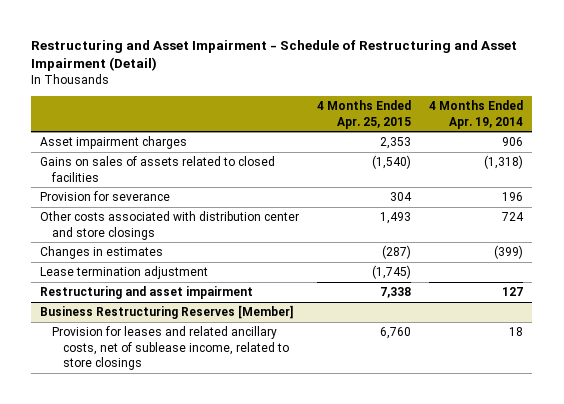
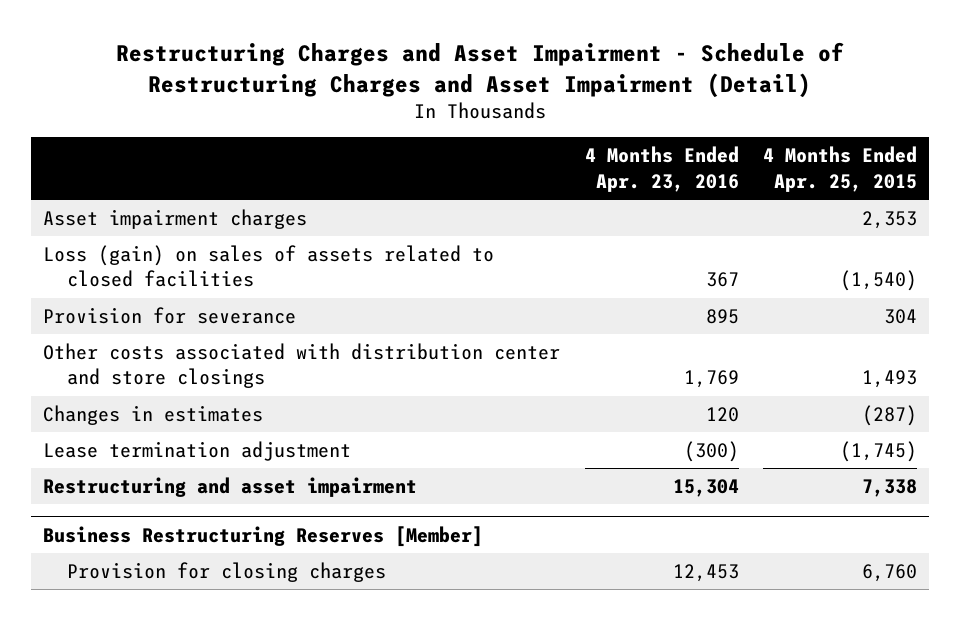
[31,39,518,72] Restructuring and Asset Impairment - Schedule of Restructuring and Asset Impairment (Detail) -> [116,42,845,98] Restructuring Charges and Asset Impairment - Schedule of Restructuring Charges and Asset Impairment (Detail)
[429,100,524,129] 4 Months Ended Apr. 19, 2014 -> none
none -> [584,146,739,192] 4 Months Ended Apr. 23, 2016
[40,156,276,182] Gains on sales of assets related to closed facilities -> [43,245,495,288] Loss (gain) on sales of assets related to closed facilities
[51,326,289,370] Provision for leases and related ancillary costs, net of sublease income, related to store closings -> [67,562,387,583] Provision for closing charges

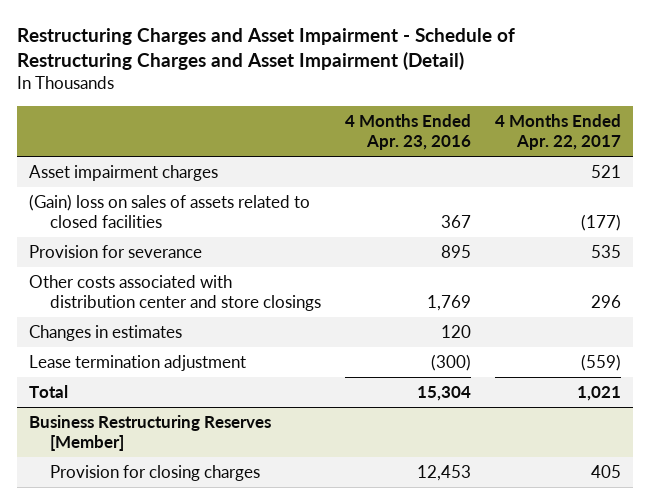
[763,146,918,192] 4 Months Ended Apr. 25, 2015 -> none
none -> [495,113,622,150] 4 Months Ended Apr. 22, 2017
[43,245,495,288] Loss (gain) on sales of assets related to closed facilities -> [28,194,310,229] (Gain) loss on sales of assets related to closed facilities
[43,477,418,498] Restructuring and asset impairment -> [28,385,68,399] Total

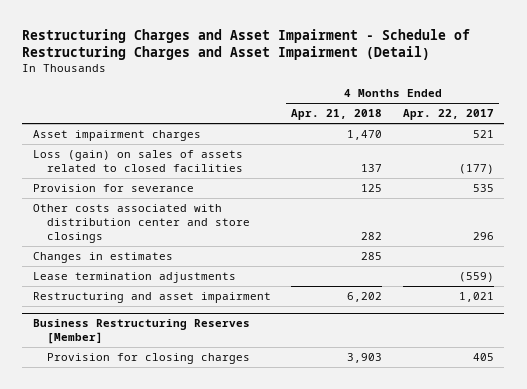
[345,113,472,150] 4 Months Ended Apr. 23, 2016 -> none
none -> [291,109,383,121] Apr. 21, 2018
[28,194,310,229] (Gain) loss on sales of assets related to closed facilities -> [32,149,244,173] Loss (gain) on sales of assets related to closed facilities
[28,355,246,372] Lease termination adjustment -> [32,271,236,283] Lease termination adjustments
[28,385,68,399] Total -> [32,291,271,303] Restructuring and asset impairment

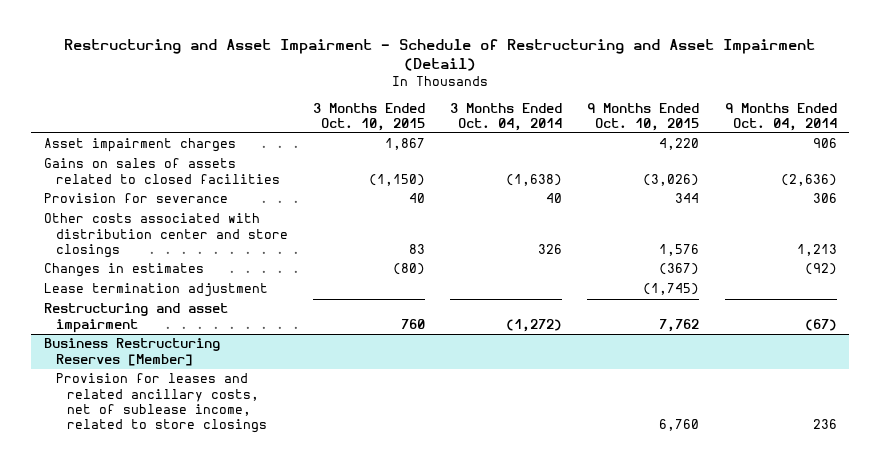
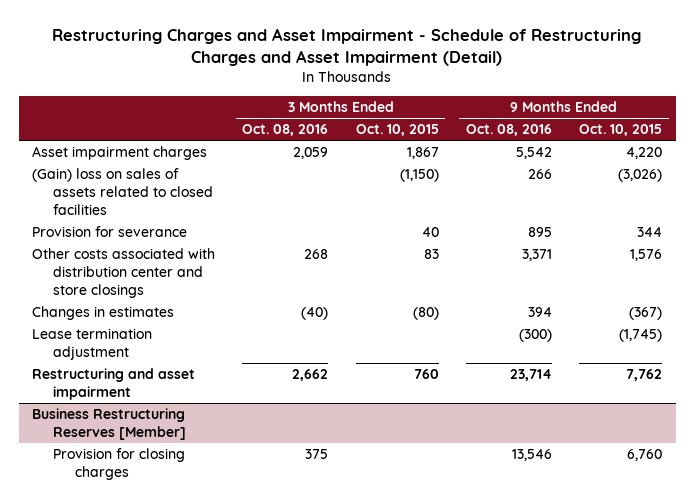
[64,39,816,72] Restructuring and Asset Impairment - Schedule of Restructuring and Asset Impairment (Detail) -> [52,27,642,66] Restructuring Charges and Asset Impairment - Schedule of Restructuring Charges and Asset Impairment (Detail)
[450,102,563,131] 3 Months Ended Oct. 04, 2014 -> none
[724,102,837,131] 9 Months Ended Oct. 04, 2014 -> none
none -> [242,124,329,137] Oct. 08, 2016
none -> [465,124,552,137] Oct. 08, 2016
[43,158,280,184] Gains on sales of assets related to closed facilities -> [32,167,214,215] (Gain) loss on sales of assets related to closed facilities
[55,373,268,434] Provision for leases and related ancillary costs, net of sublease income, related to store closings -> [53,447,186,480] Provision for closing charges

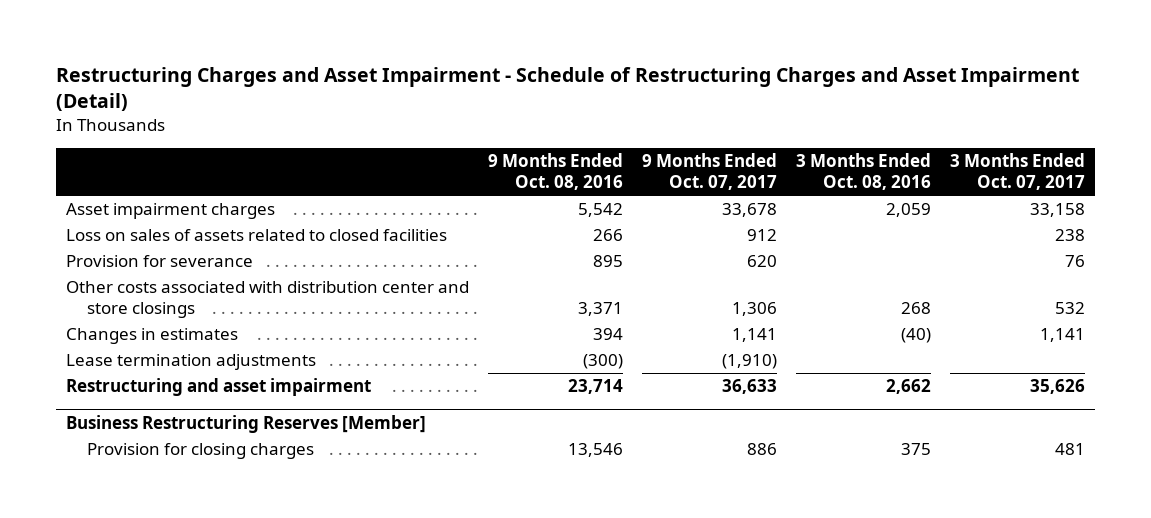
[355,124,439,137] Oct. 10, 2015 -> none
[578,124,662,137] Oct. 10, 2015 -> none
none -> [642,153,778,191] 9 Months Ended Oct. 07, 2017
none -> [950,153,1086,191] 3 Months Ended Oct. 07, 2017
[32,167,214,215] (Gain) loss on sales of assets related to closed facilities -> [65,229,447,242] Loss on sales of assets related to closed facilities
[32,327,153,360] Lease termination adjustment -> [65,354,316,371] Lease termination adjustments

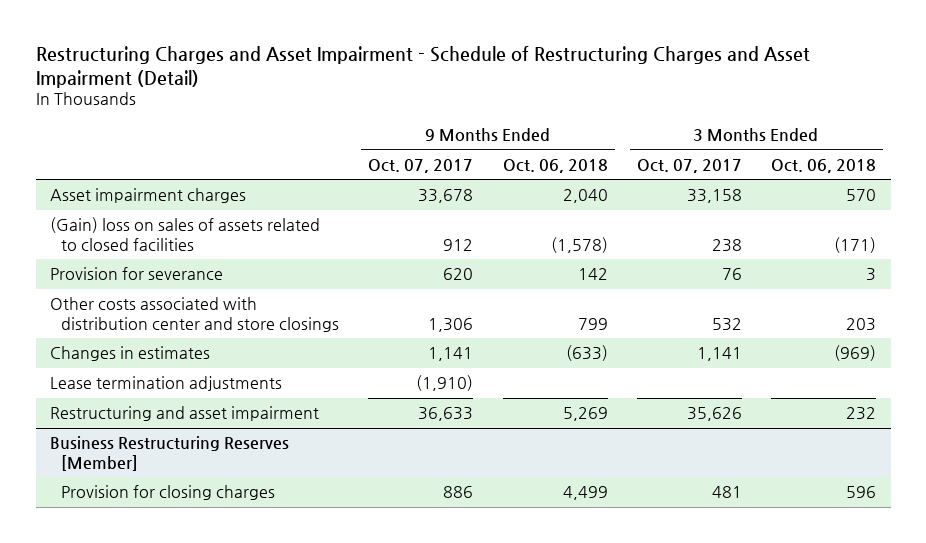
[487,153,623,191] 9 Months Ended Oct. 08, 2016 -> none
[796,153,932,191] 3 Months Ended Oct. 08, 2016 -> none
none -> [502,158,608,173] Oct. 06, 2018
none -> [771,158,877,173] Oct. 06, 2018
[65,229,447,242] Loss on sales of assets related to closed facilities -> [50,217,321,251] (Gain) loss on sales of assets related to closed facilities

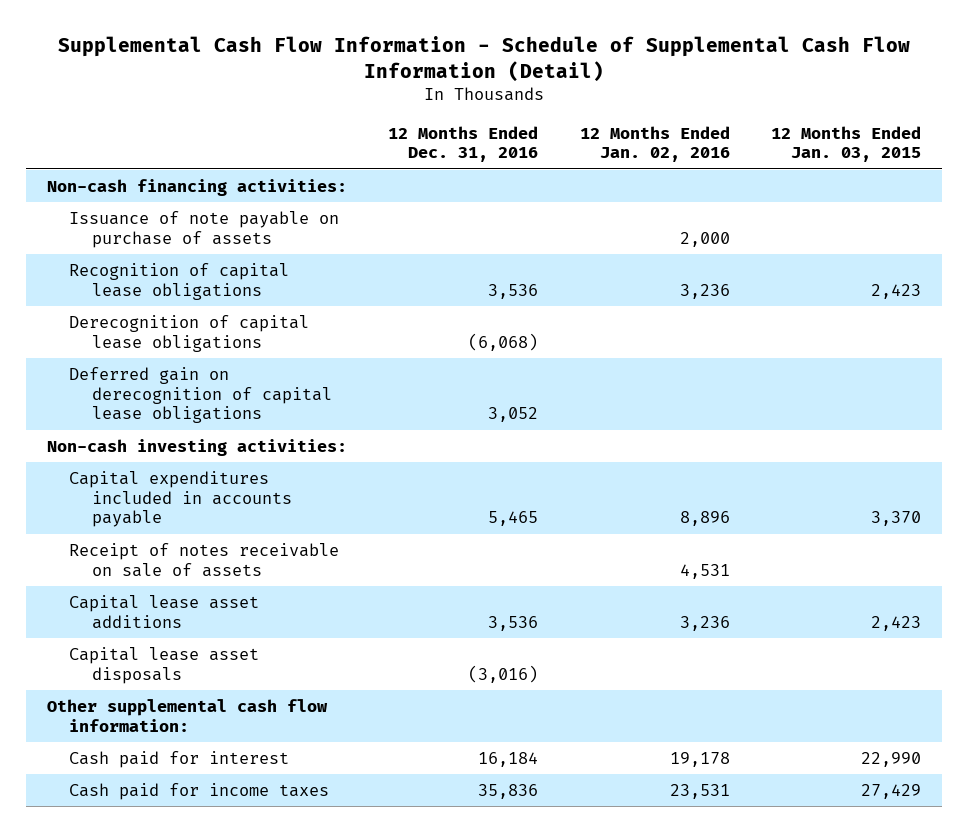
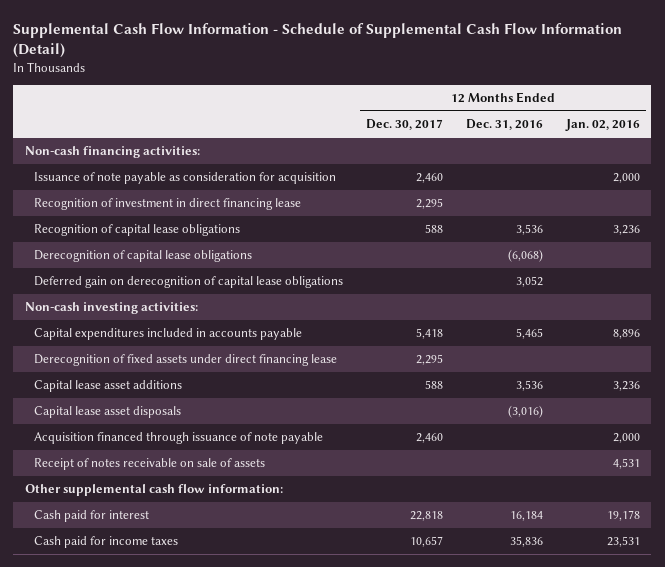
[771,125,922,163] 12 Months Ended Jan. 03, 2015 -> none
none -> [366,119,444,131] Dec. 30, 2017
[69,210,340,248] Issuance of note payable on purchase of assets -> none
none -> [34,172,337,185] Issuance of note payable as consideration for acquisition
none -> [34,198,302,211] Recognition of investment in direct financing lease
none -> [34,354,338,367] Derecognition of fixed assets under direct financing lease
none -> [34,432,324,445] Acquisition financed through issuance of note payable
[69,542,340,577] Receipt of notes receivable on sale of assets -> [34,458,266,471] Receipt of notes receivable on sale of assets

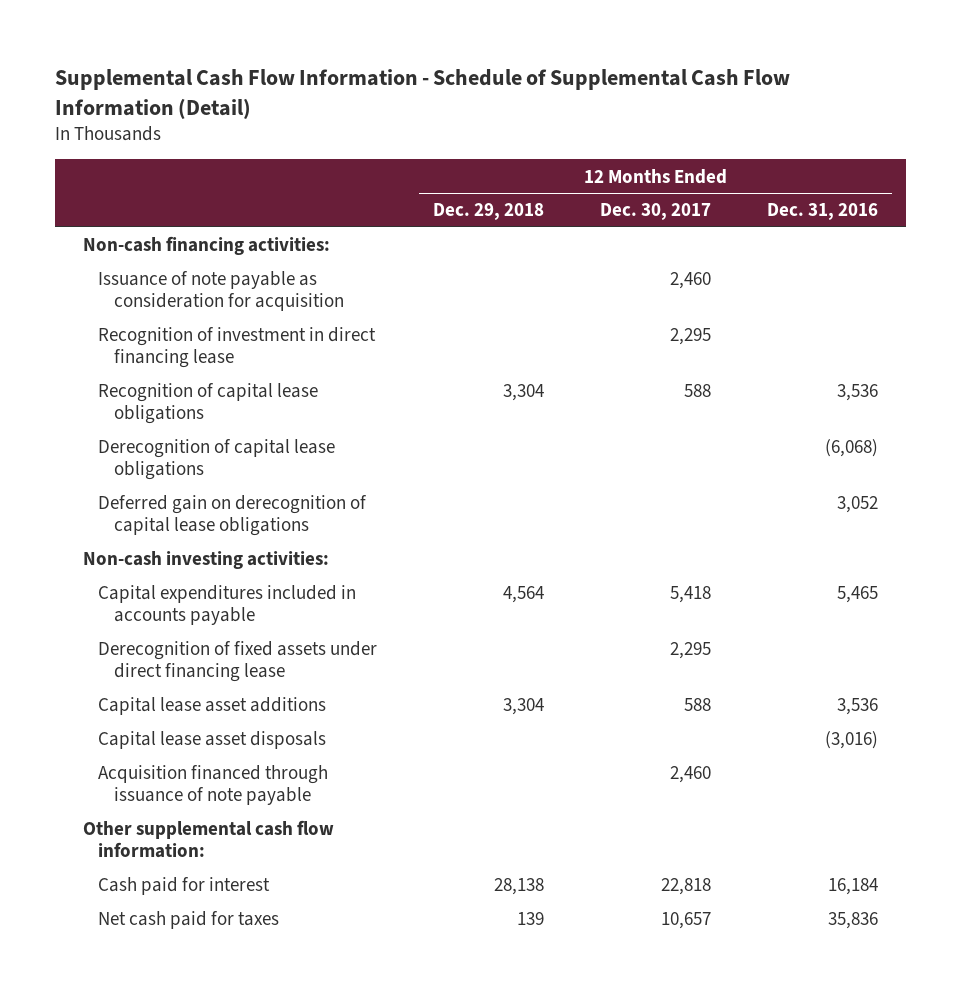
[564,119,640,132] Jan. 02, 2016 -> none
none -> [433,203,545,221] Dec. 29, 2018
[34,458,266,471] Receipt of notes receivable on sale of assets -> none
[34,536,179,549] Cash paid for income taxes -> [98,911,280,930] Net cash paid for taxes

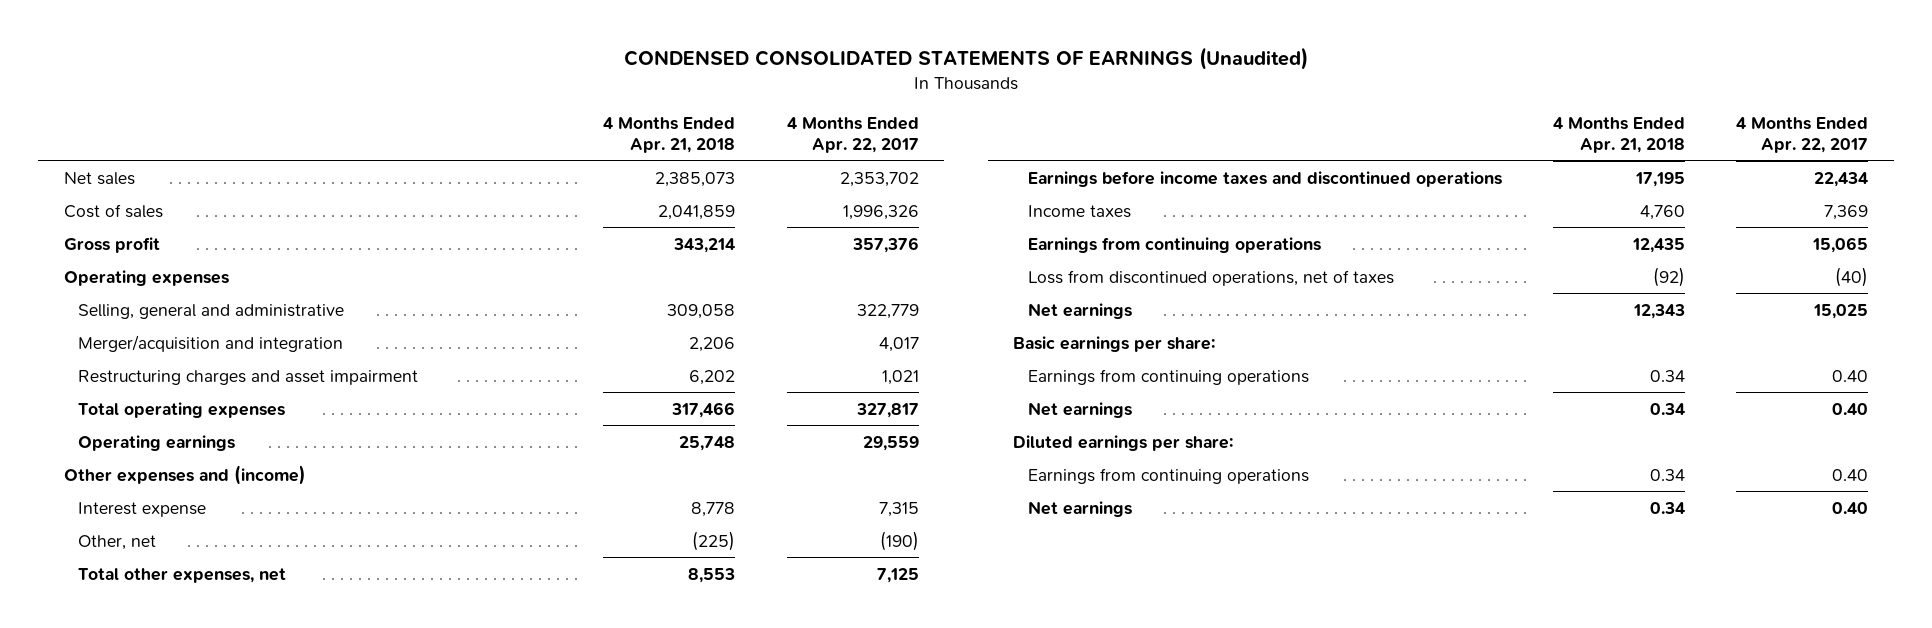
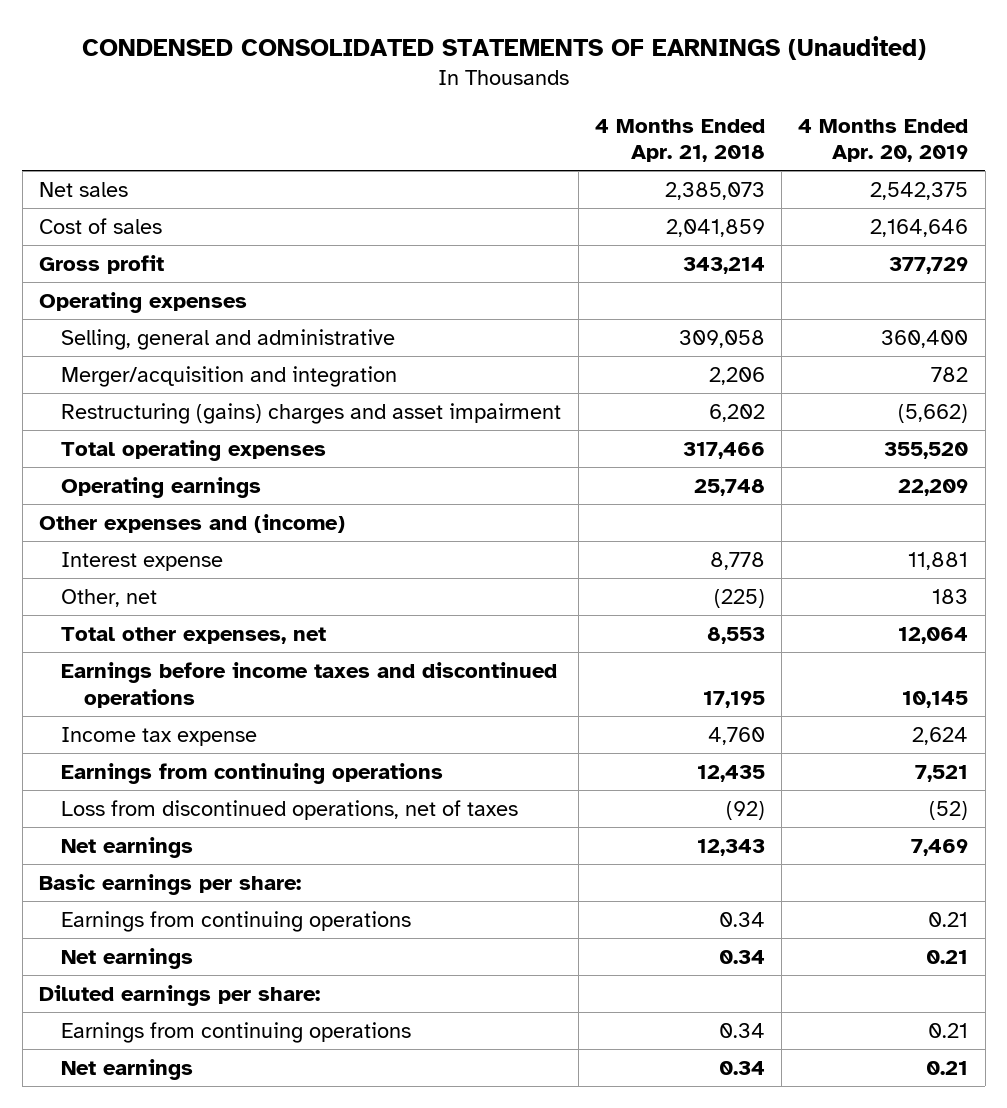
[786,117,919,153] 4 Months Ended Apr. 22, 2017 -> none
none -> [798,118,969,163] 4 Months Ended Apr. 20, 2019
[78,369,419,385] Restructuring charges and asset impairment -> [61,402,562,424] Restructuring (gains) charges and asset impairment
[1027,204,1131,218] Income taxes -> [61,726,258,746] Income tax expense

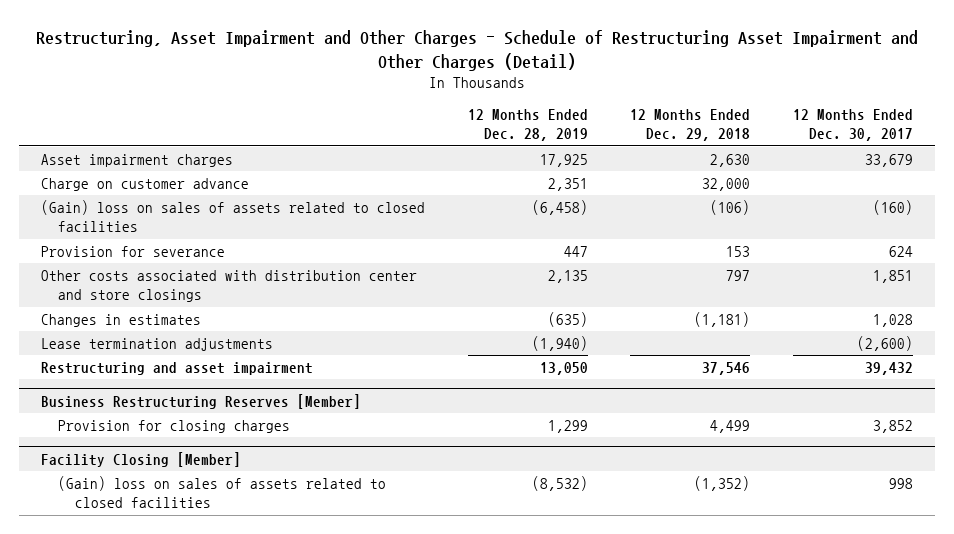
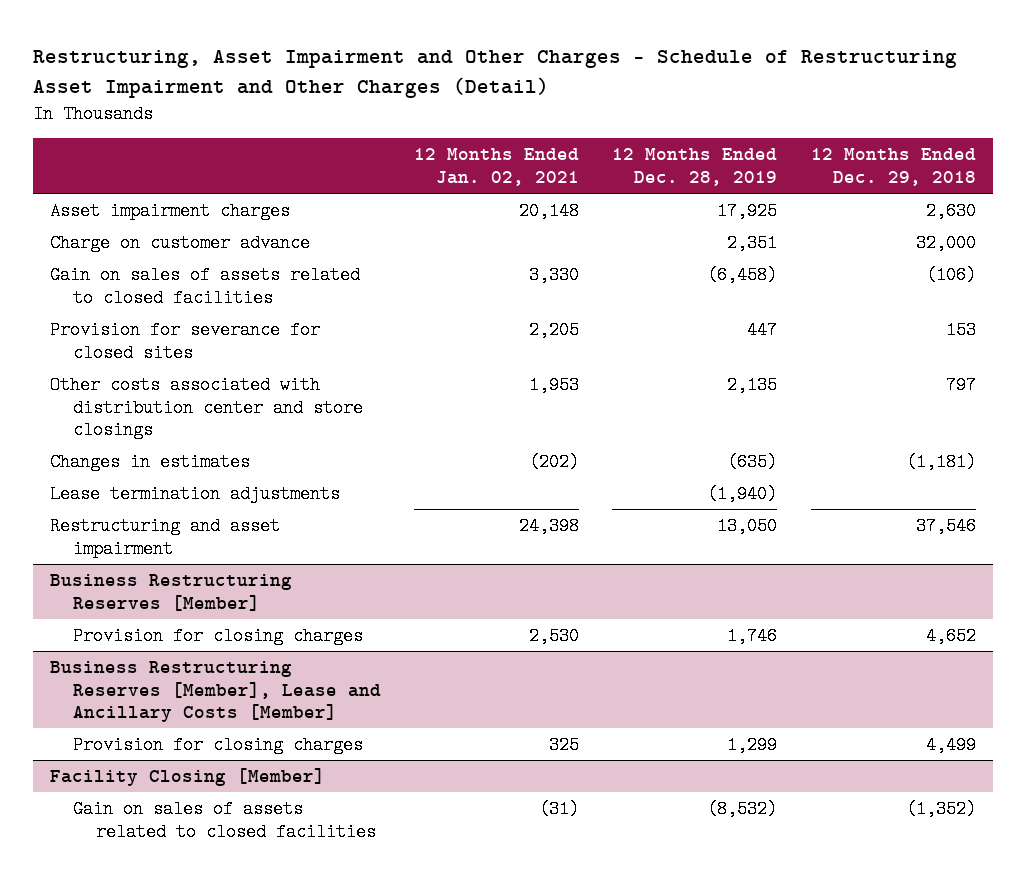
[793,109,914,142] 12 Months Ended Dec. 30, 2017 -> none
none -> [414,148,580,186] 12 Months Ended Jan. 02, 2021
[40,200,425,233] (Gain) loss on sales of assets related to closed facilities -> [49,265,360,307] Gain on sales of assets related to closed facilities
[40,246,225,258] Provision for severance -> [49,320,320,362] Provision for severance for closed sites
none -> [72,626,363,645] Provision for closing charges
none -> [49,660,381,723] Business Restructuring Reserves [Member], Lease and Ancillary Costs [Member]
[57,476,386,509] (Gain) loss on sales of assets related to closed facilities -> [72,799,376,841] Gain on sales of assets related to closed facilities

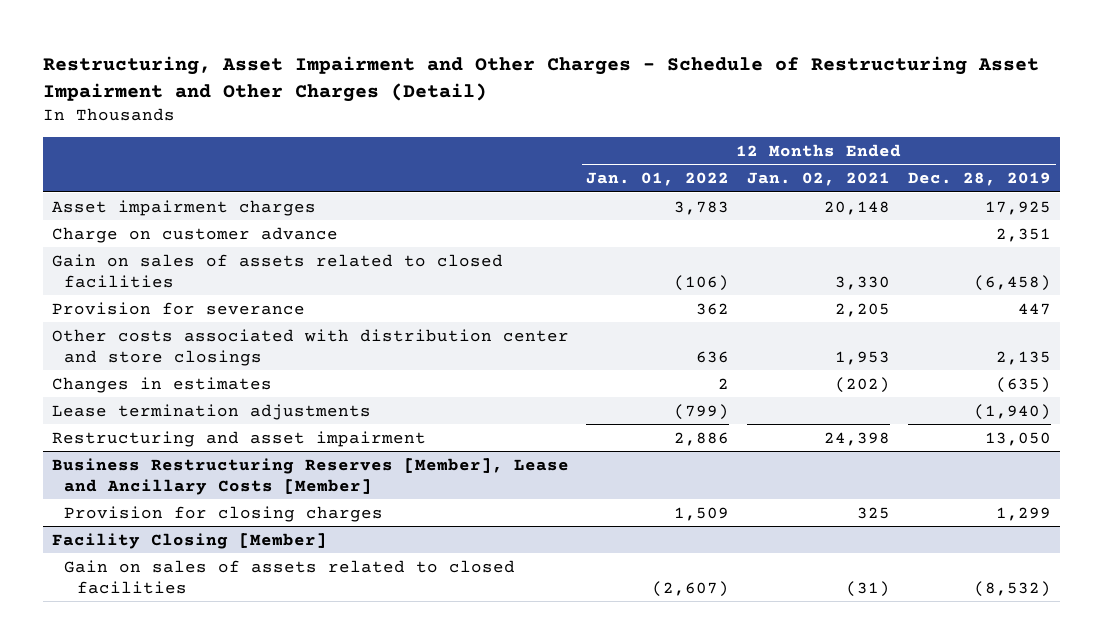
[810,148,976,186] 12 Months Ended Dec. 29, 2018 -> none
none -> [586,172,730,187] Jan. 01, 2022
[49,320,320,362] Provision for severance for closed sites -> [51,301,305,315] Provision for severance
[49,573,292,611] Business Restructuring Reserves [Member] -> none
[72,626,363,645] Provision for closing charges -> none

